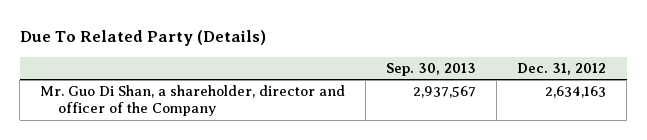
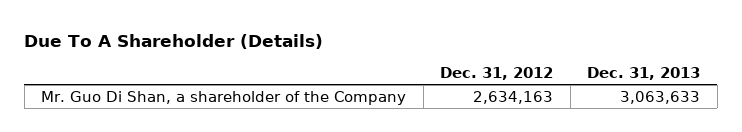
[19,30,266,47] Due To Related Party (Details) -> [24,33,324,49] Due To A Shareholder (Details)
[386,62,477,76] Sep. 30, 2013 -> none
none -> [587,67,701,81] Dec. 31, 2013
[40,85,346,117] Mr. Guo Di Shan, a shareholder, director and officer of the Company -> [41,90,407,105] Mr. Guo Di Shan, a shareholder of the Company

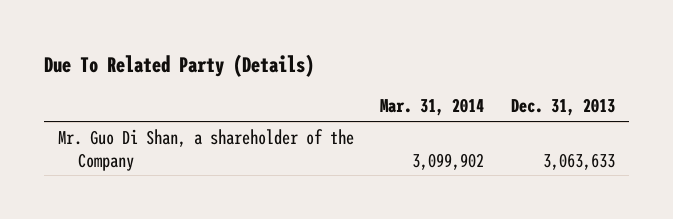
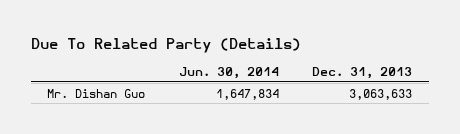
[380,98,485,117] Mar. 31, 2014 -> none
none -> [178,67,279,80] Jun. 30, 2014
[57,128,354,171] Mr. Guo Di Shan, a shareholder of the Company -> [47,88,146,98] Mr. Dishan Guo

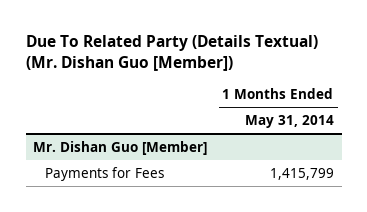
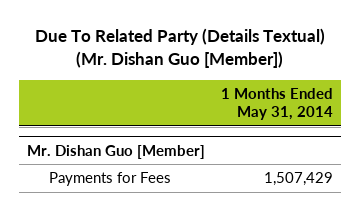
[269,167,334,180] 1,415,799 -> [263,172,333,187] 1,507,429

